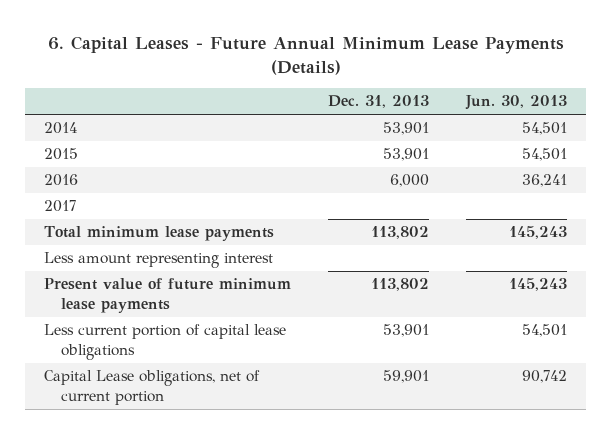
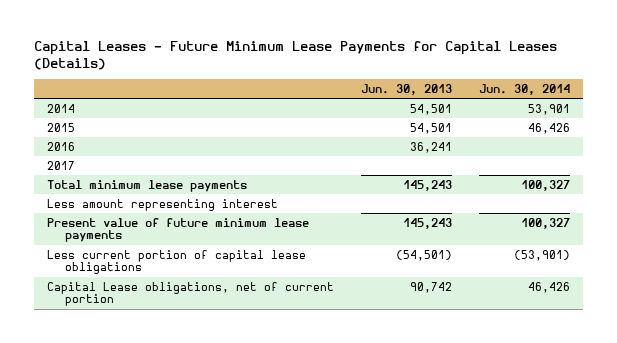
[47,35,564,75] 6. Capital Leases - Future Annual Minimum Lease Payments (Details) -> [34,41,558,71] Capital Leases - Future Minimum Lease Payments for Capital Leases (Details)
[328,95,430,109] Dec. 31, 2013 -> none
none -> [478,83,570,95] Jun. 30, 2014
[522,324,568,338] 54,501 -> [396,249,453,261] (54,501)

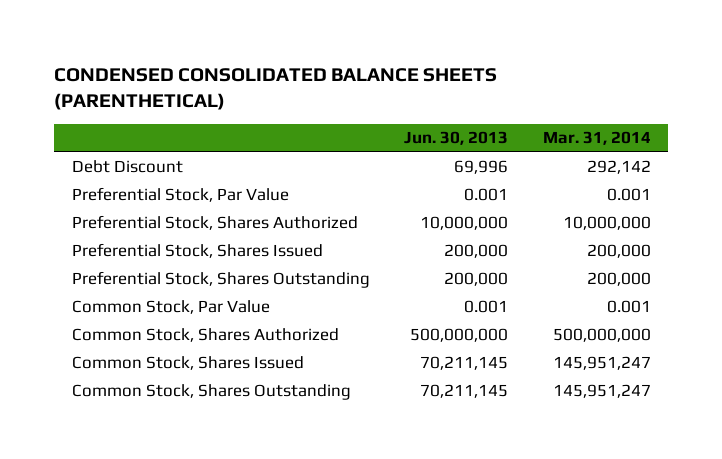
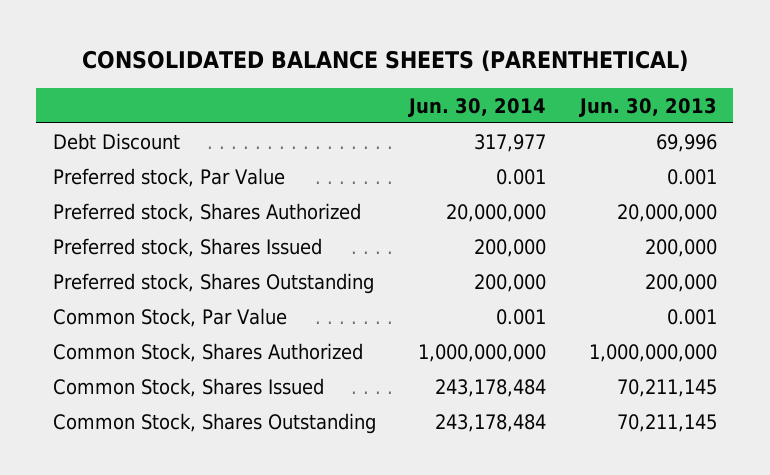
[54,67,498,110] CONDENSED CONSOLIDATED BALANCE SHEETS (PARENTHETICAL) -> [81,49,688,72] CONSOLIDATED BALANCE SHEETS (PARENTHETICAL)
[542,131,651,146] Mar. 31, 2014 -> none
none -> [408,97,547,117] Jun. 30, 2014
[71,187,289,203] Preferential Stock, Par Value -> [53,167,286,187] Preferred stock, Par Value
[71,215,358,231] Preferential Stock, Shares Authorized -> [53,202,362,222] Preferred stock, Shares Authorized
[420,216,509,231] 10,000,000 -> [616,203,717,222] 20,000,000
[71,243,323,259] Preferential Stock, Shares Issued -> [53,237,323,257] Preferred stock, Shares Issued
[71,271,370,289] Preferential Stock, Shares Outstanding -> [53,272,375,294] Preferred stock, Shares Outstanding
[410,328,509,343] 500,000,000 -> [588,343,717,362] 1,000,000,000

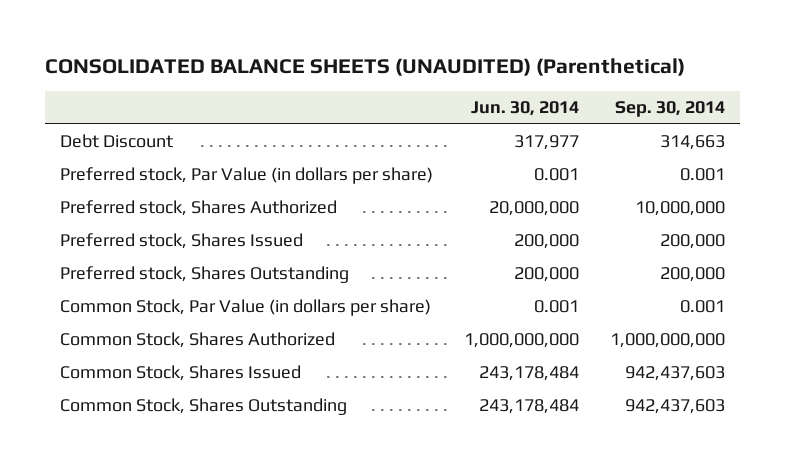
[81,49,688,72] CONSOLIDATED BALANCE SHEETS (PARENTHETICAL) -> [44,57,685,76] CONSOLIDATED BALANCE SHEETS (UNAUDITED) (Parenthetical)
[578,97,717,117] Jun. 30, 2013 -> none
none -> [614,101,725,118] Sep. 30, 2014
[53,167,286,187] Preferred stock, Par Value -> [60,167,434,185] Preferred stock, Par Value (in dollars per share)
[53,307,288,327] Common Stock, Par Value -> [60,299,432,317] Common Stock, Par Value (in dollars per share)

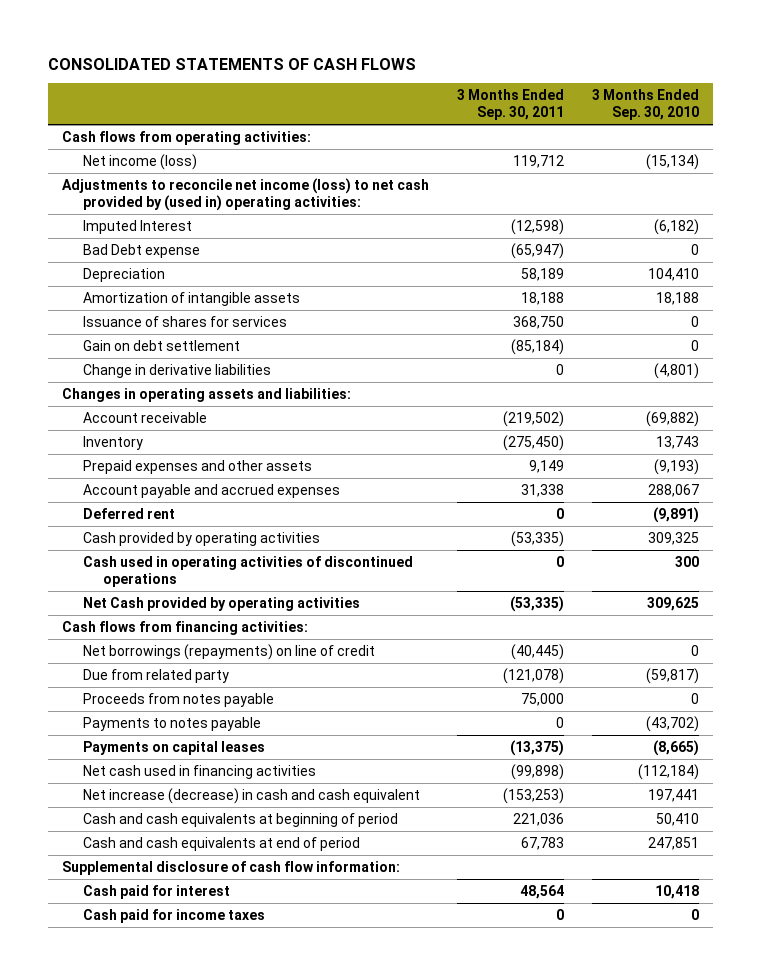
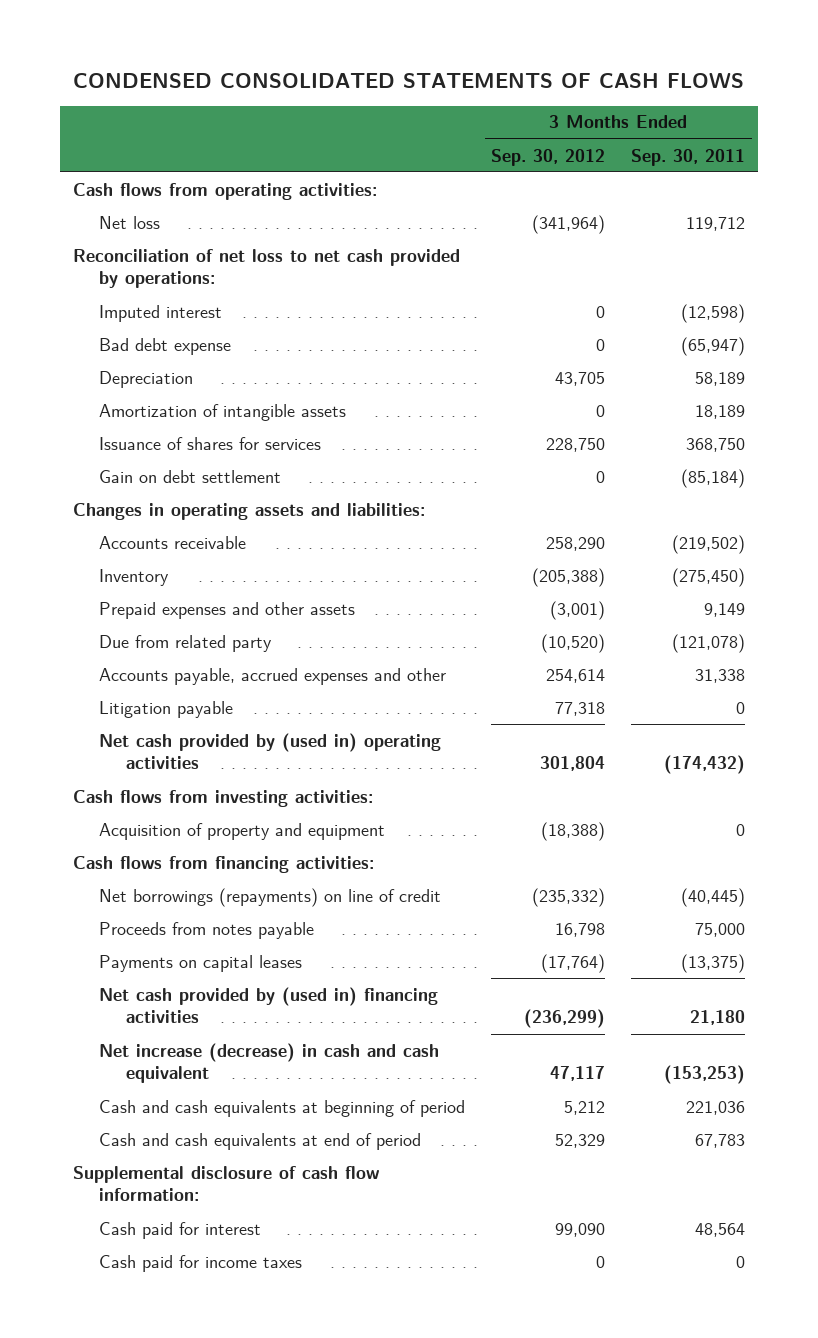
[48,57,417,70] CONSOLIDATED STATEMENTS OF CASH FLOWS -> [72,72,744,88] CONDENSED CONSOLIDATED STATEMENTS OF CASH FLOWS
[592,89,700,121] 3 Months Ended Sep. 30, 2010 -> none
none -> [491,148,606,166] Sep. 30, 2012
[82,153,197,170] Net income (loss) -> [99,215,161,229] Net loss
[62,177,430,211] Adjustments to reconcile net income (loss) to net cash provided by (used in) operating activities: -> [72,248,460,289] Reconciliation of net loss to net cash provided by operations:
[82,219,192,234] Imputed Interest -> [99,304,223,322] Imputed interest
[82,243,200,258] Bad Debt expense -> [99,337,232,355] Bad debt expense
[521,291,565,305] 18,188 -> [695,404,746,419] 18,189
[82,363,271,378] Change in derivative liabilities -> none
[82,411,207,423] Account receivable -> [99,535,247,549] Accounts receivable
[82,507,175,519] Deferred rent -> none
[82,531,320,546] Cash provided by operating activities -> none
[82,555,413,587] Cash used in operating activities of discontinued operations -> none
[82,668,229,683] Due from related party -> [99,634,273,652] Due from related party
[82,483,340,498] Account payable and accrued expenses -> [99,667,447,685] Accounts payable, accrued expenses and other
none -> [99,700,234,718] Litigation payable
[82,596,360,611] Net Cash provided by operating activities -> [99,732,442,770] Net cash provided by (used in) operating activities
[510,595,565,612] (53,335) -> [664,755,746,775] (174,432)
none -> [72,789,373,807] Cash flows from investing activities:
none -> [99,822,386,840] Acquisition of property and equipment
[82,716,261,731] Payments to notes payable -> none
[82,764,316,779] Net cash used in financing activities -> [99,986,439,1024] Net cash provided by (used in) financing activities
[511,763,565,780] (99,898) -> [690,1010,746,1026] 21,180

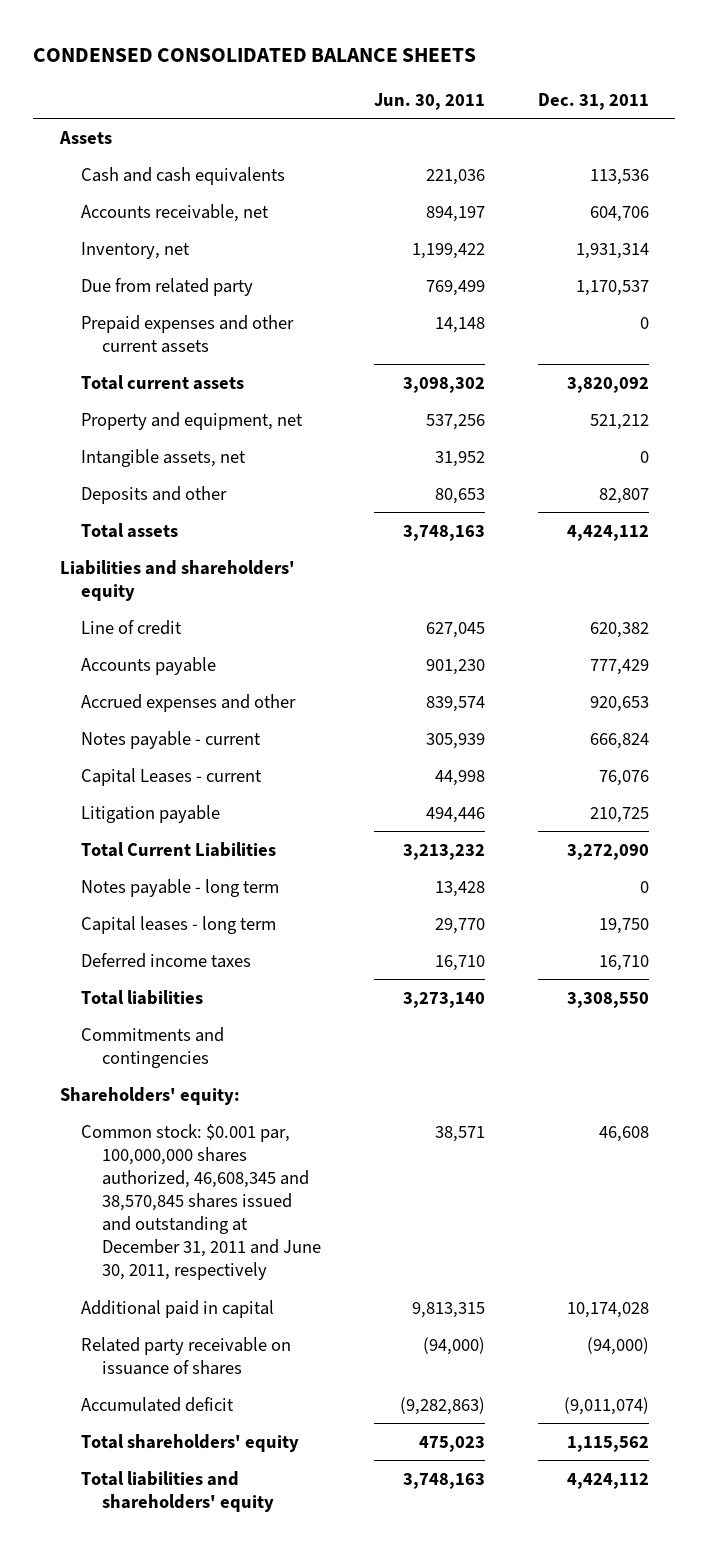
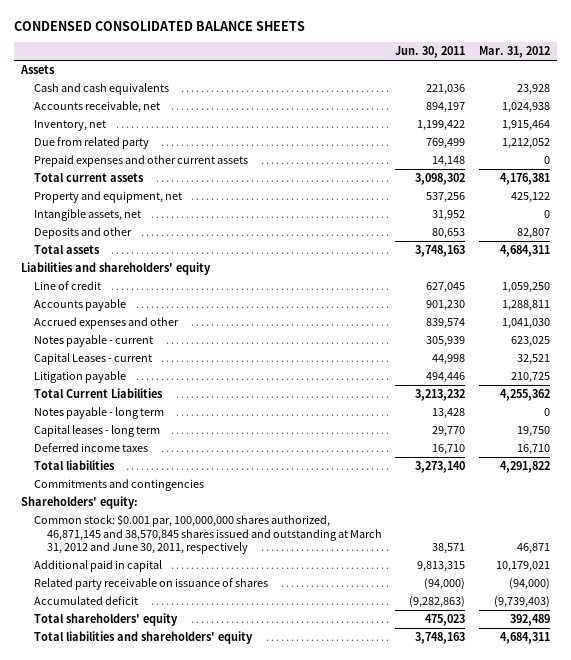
[537,92,649,110] Dec. 31, 2011 -> none
none -> [479,46,551,59] Mar. 31, 2012
[80,1123,322,1281] Common stock: $0.001 par, 100,000,000 shares authorized, 46,608,345 and 38,570,845 shares issued and outstanding at December 31, 2011 and June 30, 2011, respectively -> [33,514,382,555] Common stock: $0.001 par, 100,000,000 shares authorized, 46,871,145 and 38,570,845 shares issued and outstanding at March 31, 2012 and June 30, 2011, respectively

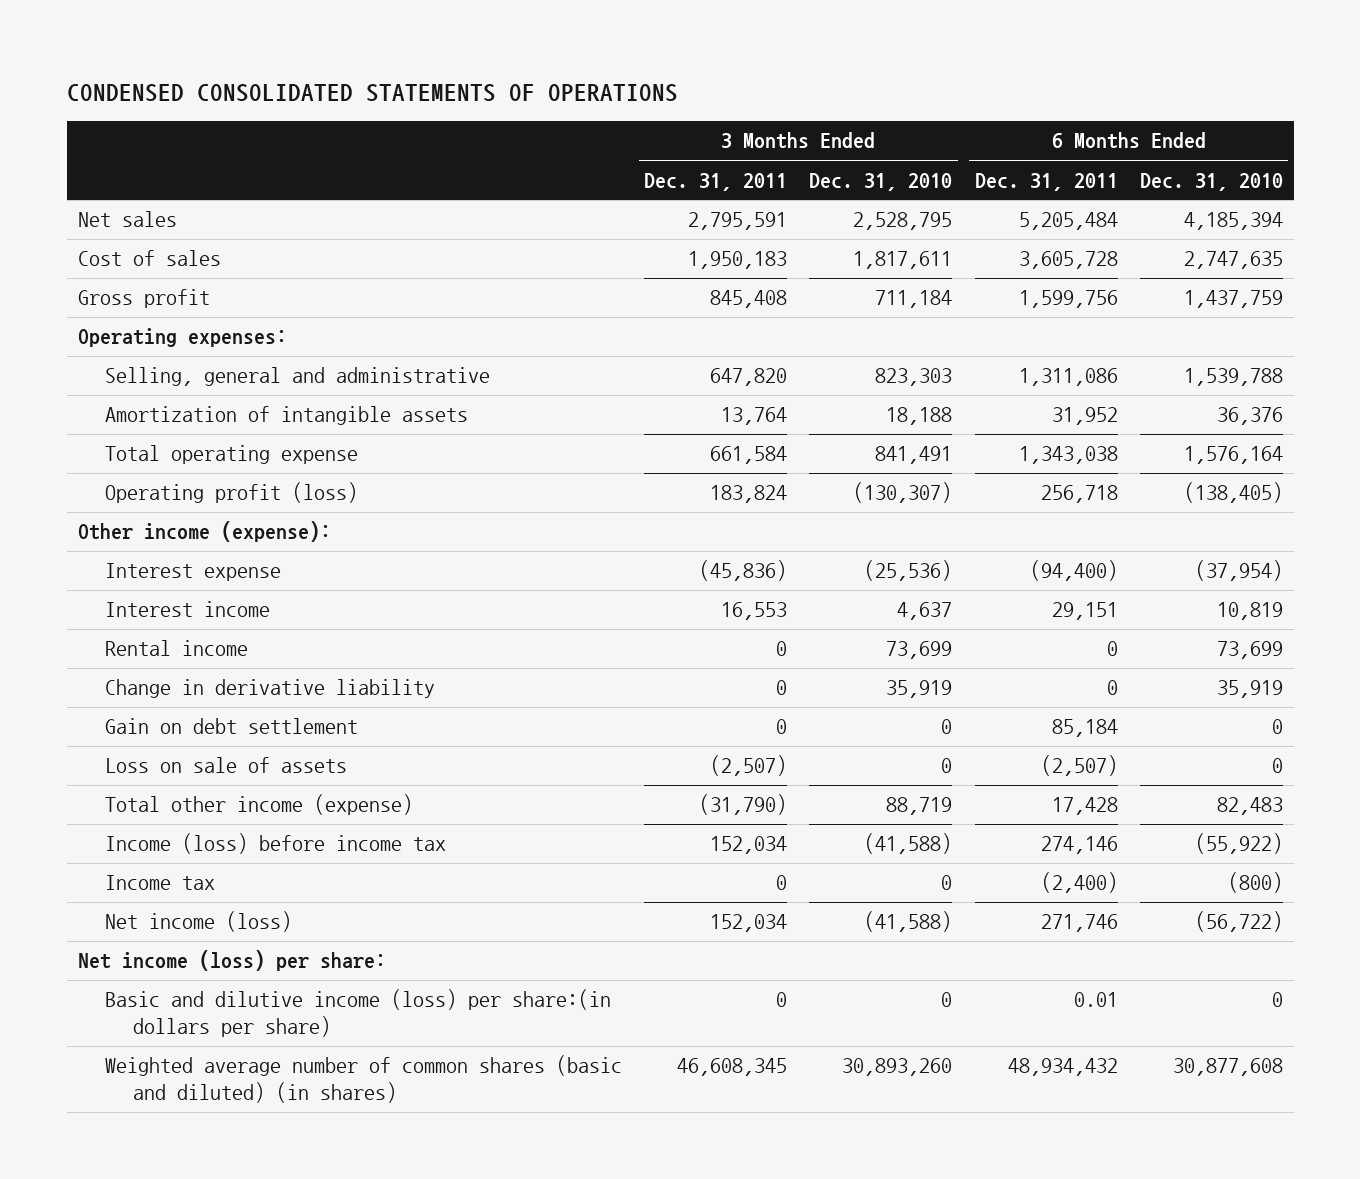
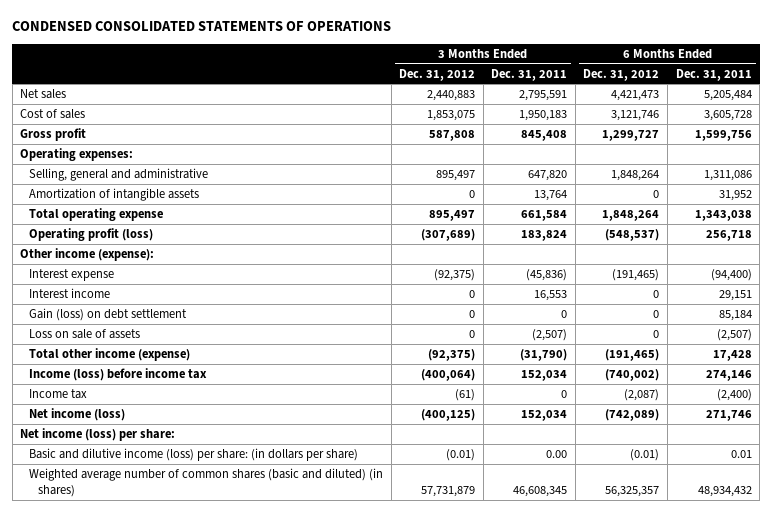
[809,172,953,191] Dec. 31, 2010 -> none
[1139,172,1283,191] Dec. 31, 2010 -> none
none -> [399,68,476,81] Dec. 31, 2012
none -> [583,68,660,81] Dec. 31, 2012
[105,640,249,657] Rental income -> none
[105,679,436,699] Change in derivative liability -> none
[105,718,359,735] Gain on debt settlement -> [29,307,188,321] Gain (loss) on debt settlement
[105,989,612,1038] Basic and dilutive income (loss) per share:(in dollars per share) -> [29,447,359,461] Basic and dilutive income (loss) per share: (in dollars per share)
[776,992,788,1008] 0 -> [546,449,568,458] 0.00

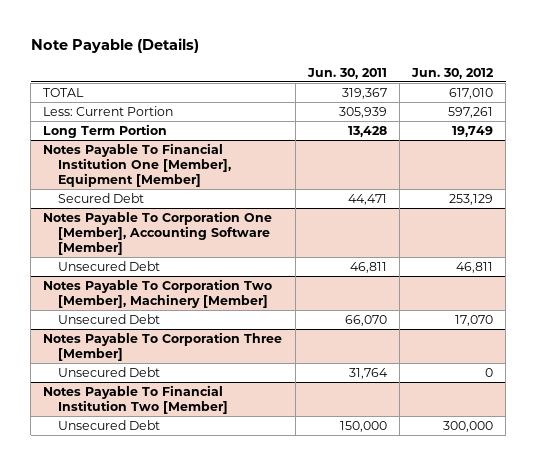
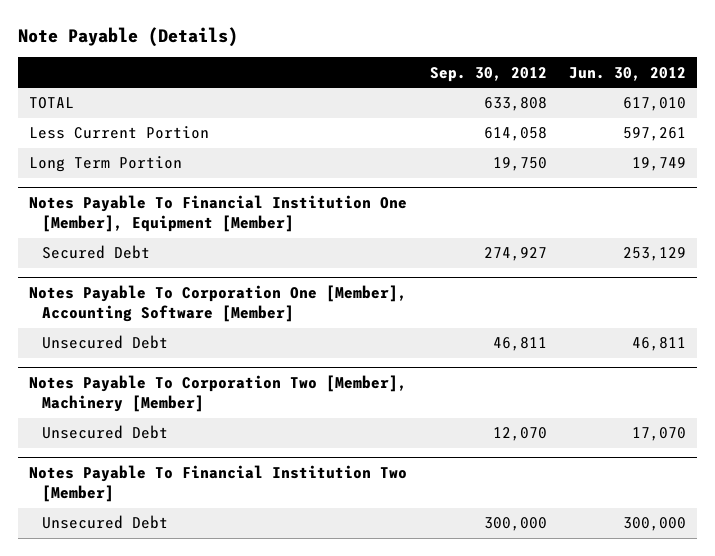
[306,67,387,79] Jun. 30, 2011 -> none
none -> [429,66,547,82] Sep. 30, 2012
[43,105,174,116] Less: Current Portion -> [28,126,209,140] Less Current Portion
[43,331,283,361] Notes Payable To Corporation Three [Member] -> none
[57,366,160,377] Unsecured Debt -> none

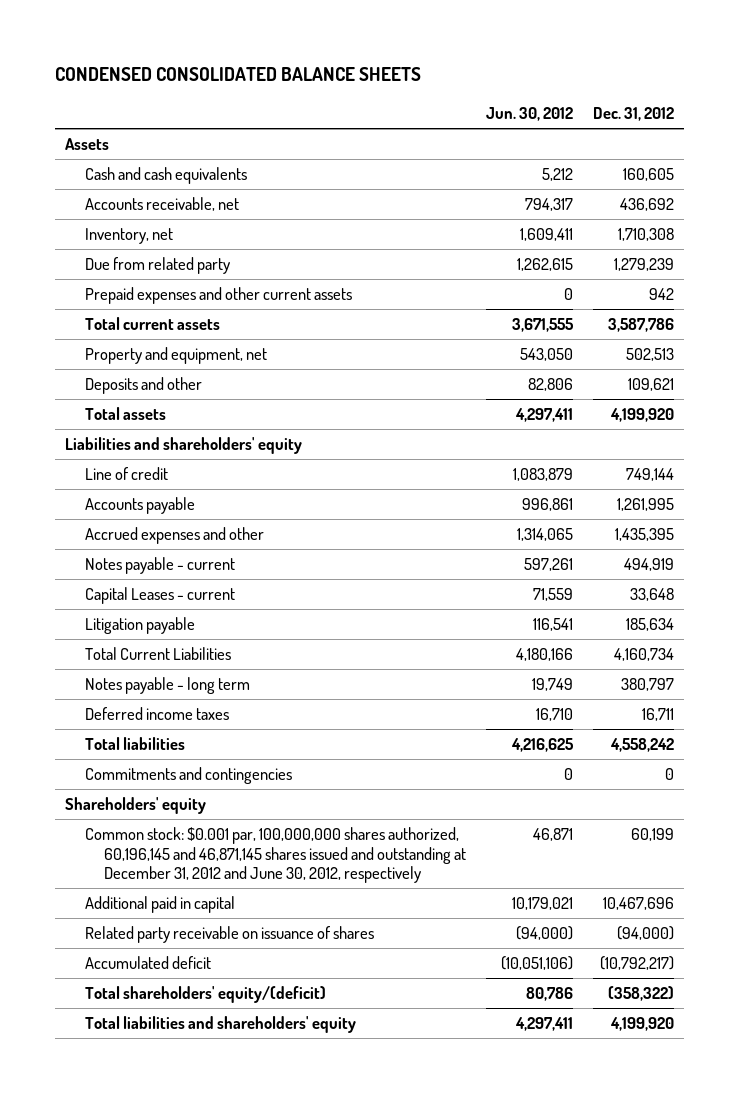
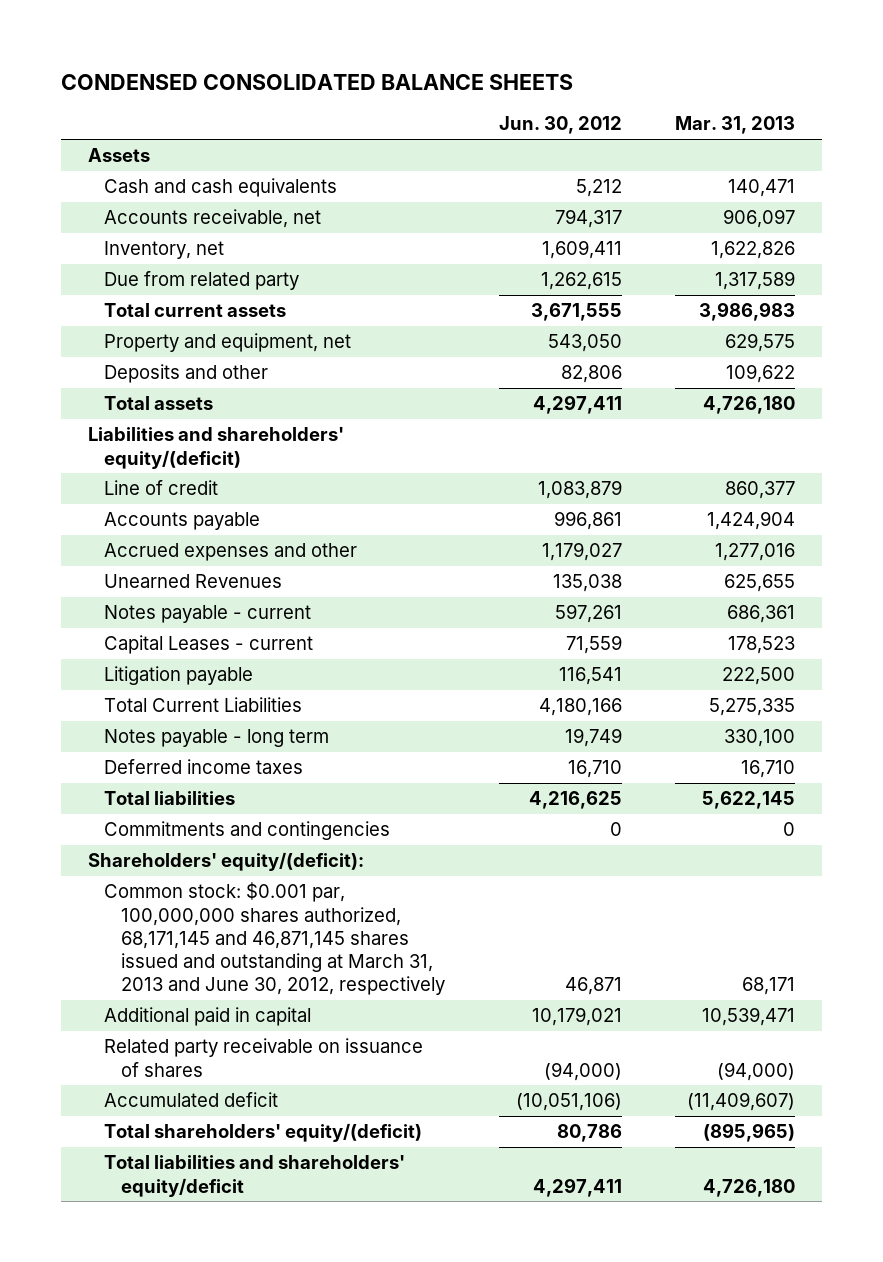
[592,107,674,122] Dec. 31, 2012 -> none
none -> [675,116,796,135] Mar. 31, 2013
[84,287,352,305] Prepaid expenses and other current assets -> none
[64,437,302,455] Liabilities and shareholders' equity -> [87,427,344,469] Liabilities and shareholders' equity/(deficit)
[517,528,574,542] 1,314,065 -> [541,542,622,562] 1,179,027
none -> [104,574,283,589] Unearned Revenues
[64,797,206,815] Shareholders' equity -> [87,852,364,872] Shareholders' equity/(deficit):
[84,827,467,884] Common stock: $0.001 par, 100,000,000 shares authorized, 60,196,145 and 46,871,145 shares issued and outstanding at December 31, 2012 and June 30, 2012, respectively -> [104,882,446,995] Common stock: $0.001 par, 100,000,000 shares authorized, 68,171,145 and 46,871,145 shares issued and outstanding at March 31, 2013 and June 30, 2012, respectively
[84,1016,356,1034] Total liabilities and shareholders' equity -> [104,1155,406,1197] Total liabilities and shareholders' equity/deficit

